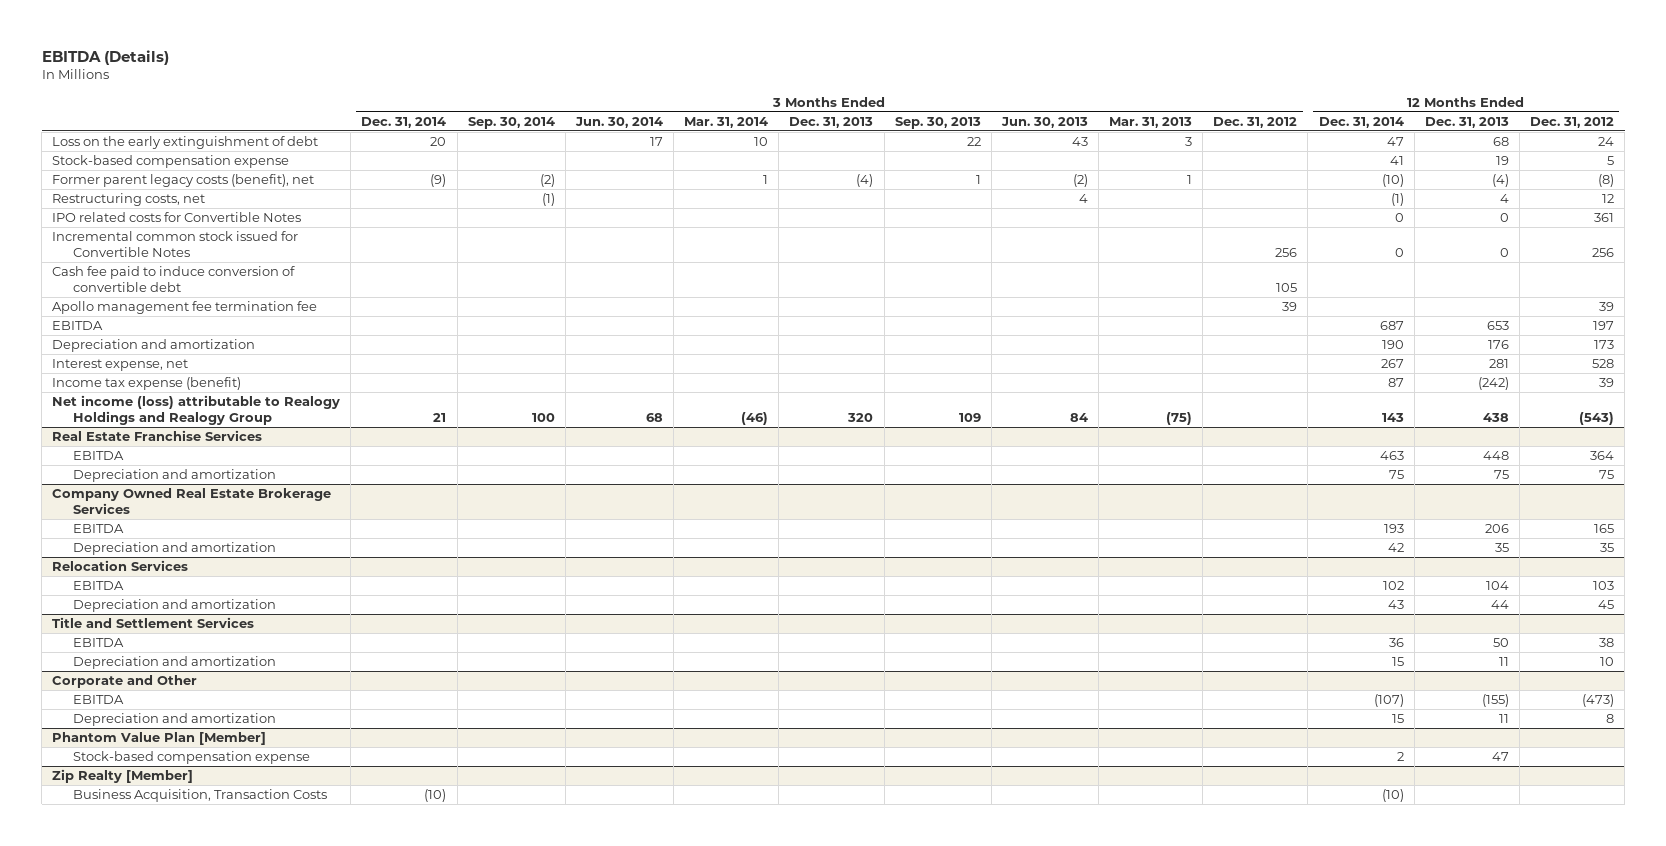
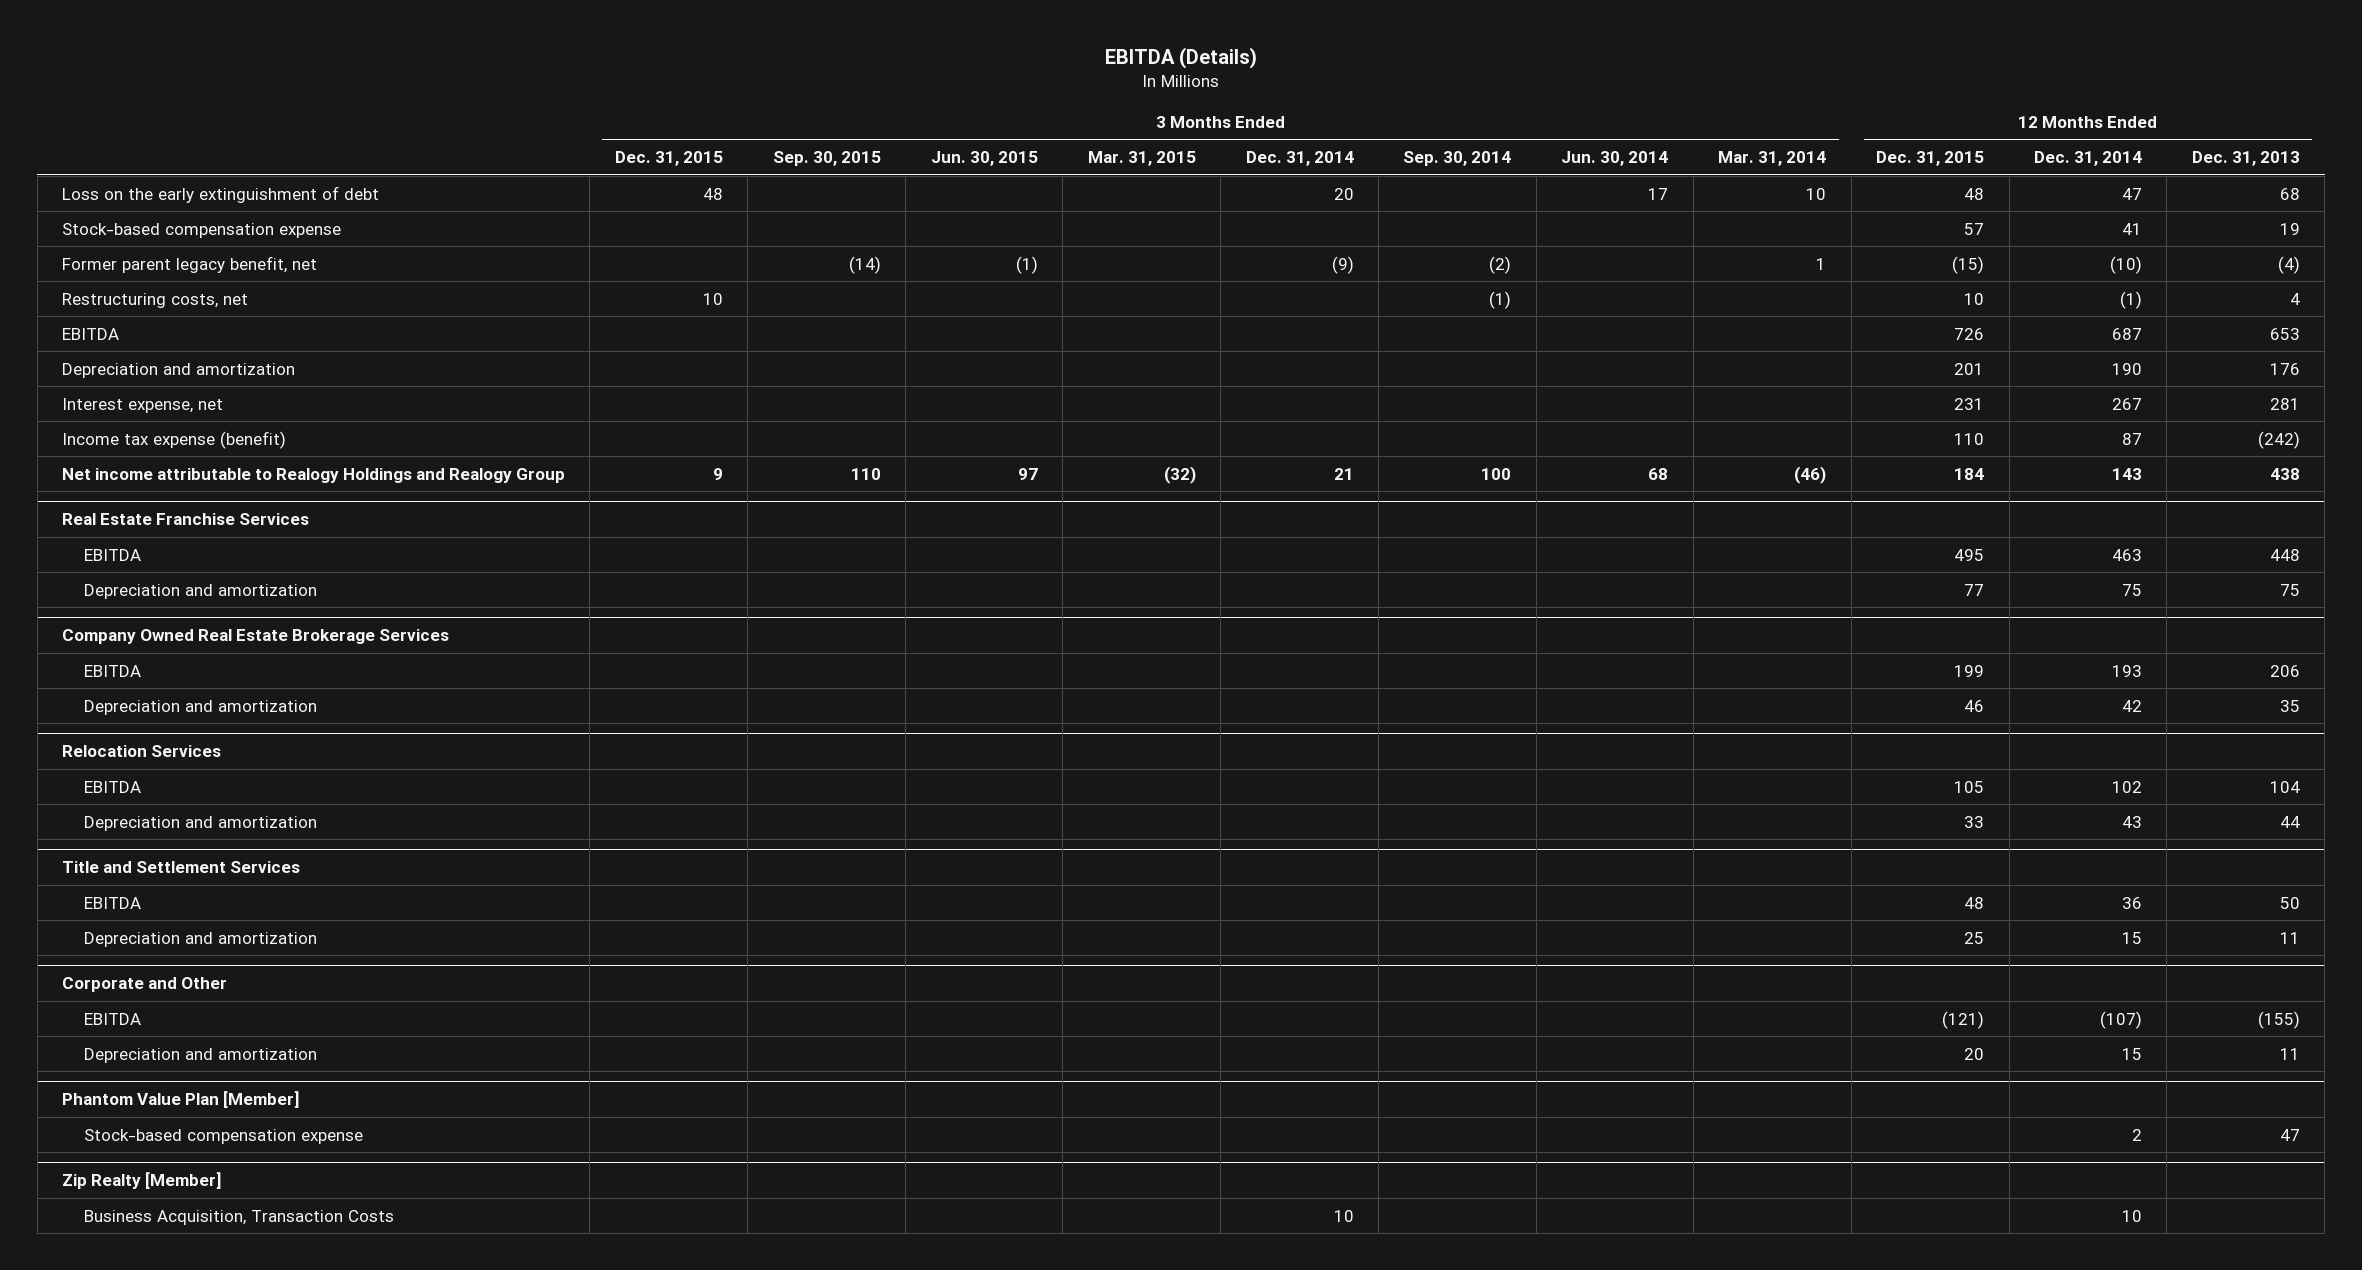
[789,116,874,128] Dec. 31, 2013 -> none
[894,116,981,129] Sep. 30, 2013 -> none
[1000,116,1088,128] Jun. 30, 2013 -> none
[1109,116,1193,128] Mar. 31, 2013 -> none
[1213,116,1298,128] Dec. 31, 2012 -> none
[1530,116,1615,128] Dec. 31, 2012 -> none
none -> [614,151,723,167] Dec. 31, 2015
none -> [772,151,881,167] Sep. 30, 2015
none -> [930,151,1038,167] Jun. 30, 2015
none -> [1087,151,1196,167] Mar. 31, 2015
none -> [1876,151,1985,167] Dec. 31, 2015
[52,174,315,188] Former parent legacy costs (benefit), net -> [62,255,318,273] Former parent legacy benefit, net
[52,212,302,223] IPO related costs for Convertible Notes -> none
[52,231,299,257] Incremental common stock issued for Convertible Notes -> none
[52,266,296,292] Cash fee paid to induce conversion of convertible debt -> none
[52,301,318,315] Apollo management fee termination fee -> none
[52,395,341,425] Net income (loss) attributable to Realogy Holdings and Realogy Group -> [62,467,566,483] Net income attributable to Realogy Holdings and Realogy Group
[424,789,447,803] (10) -> [1333,1209,1354,1222] 10
[1381,789,1404,803] (10) -> [2122,1209,2143,1222] 10

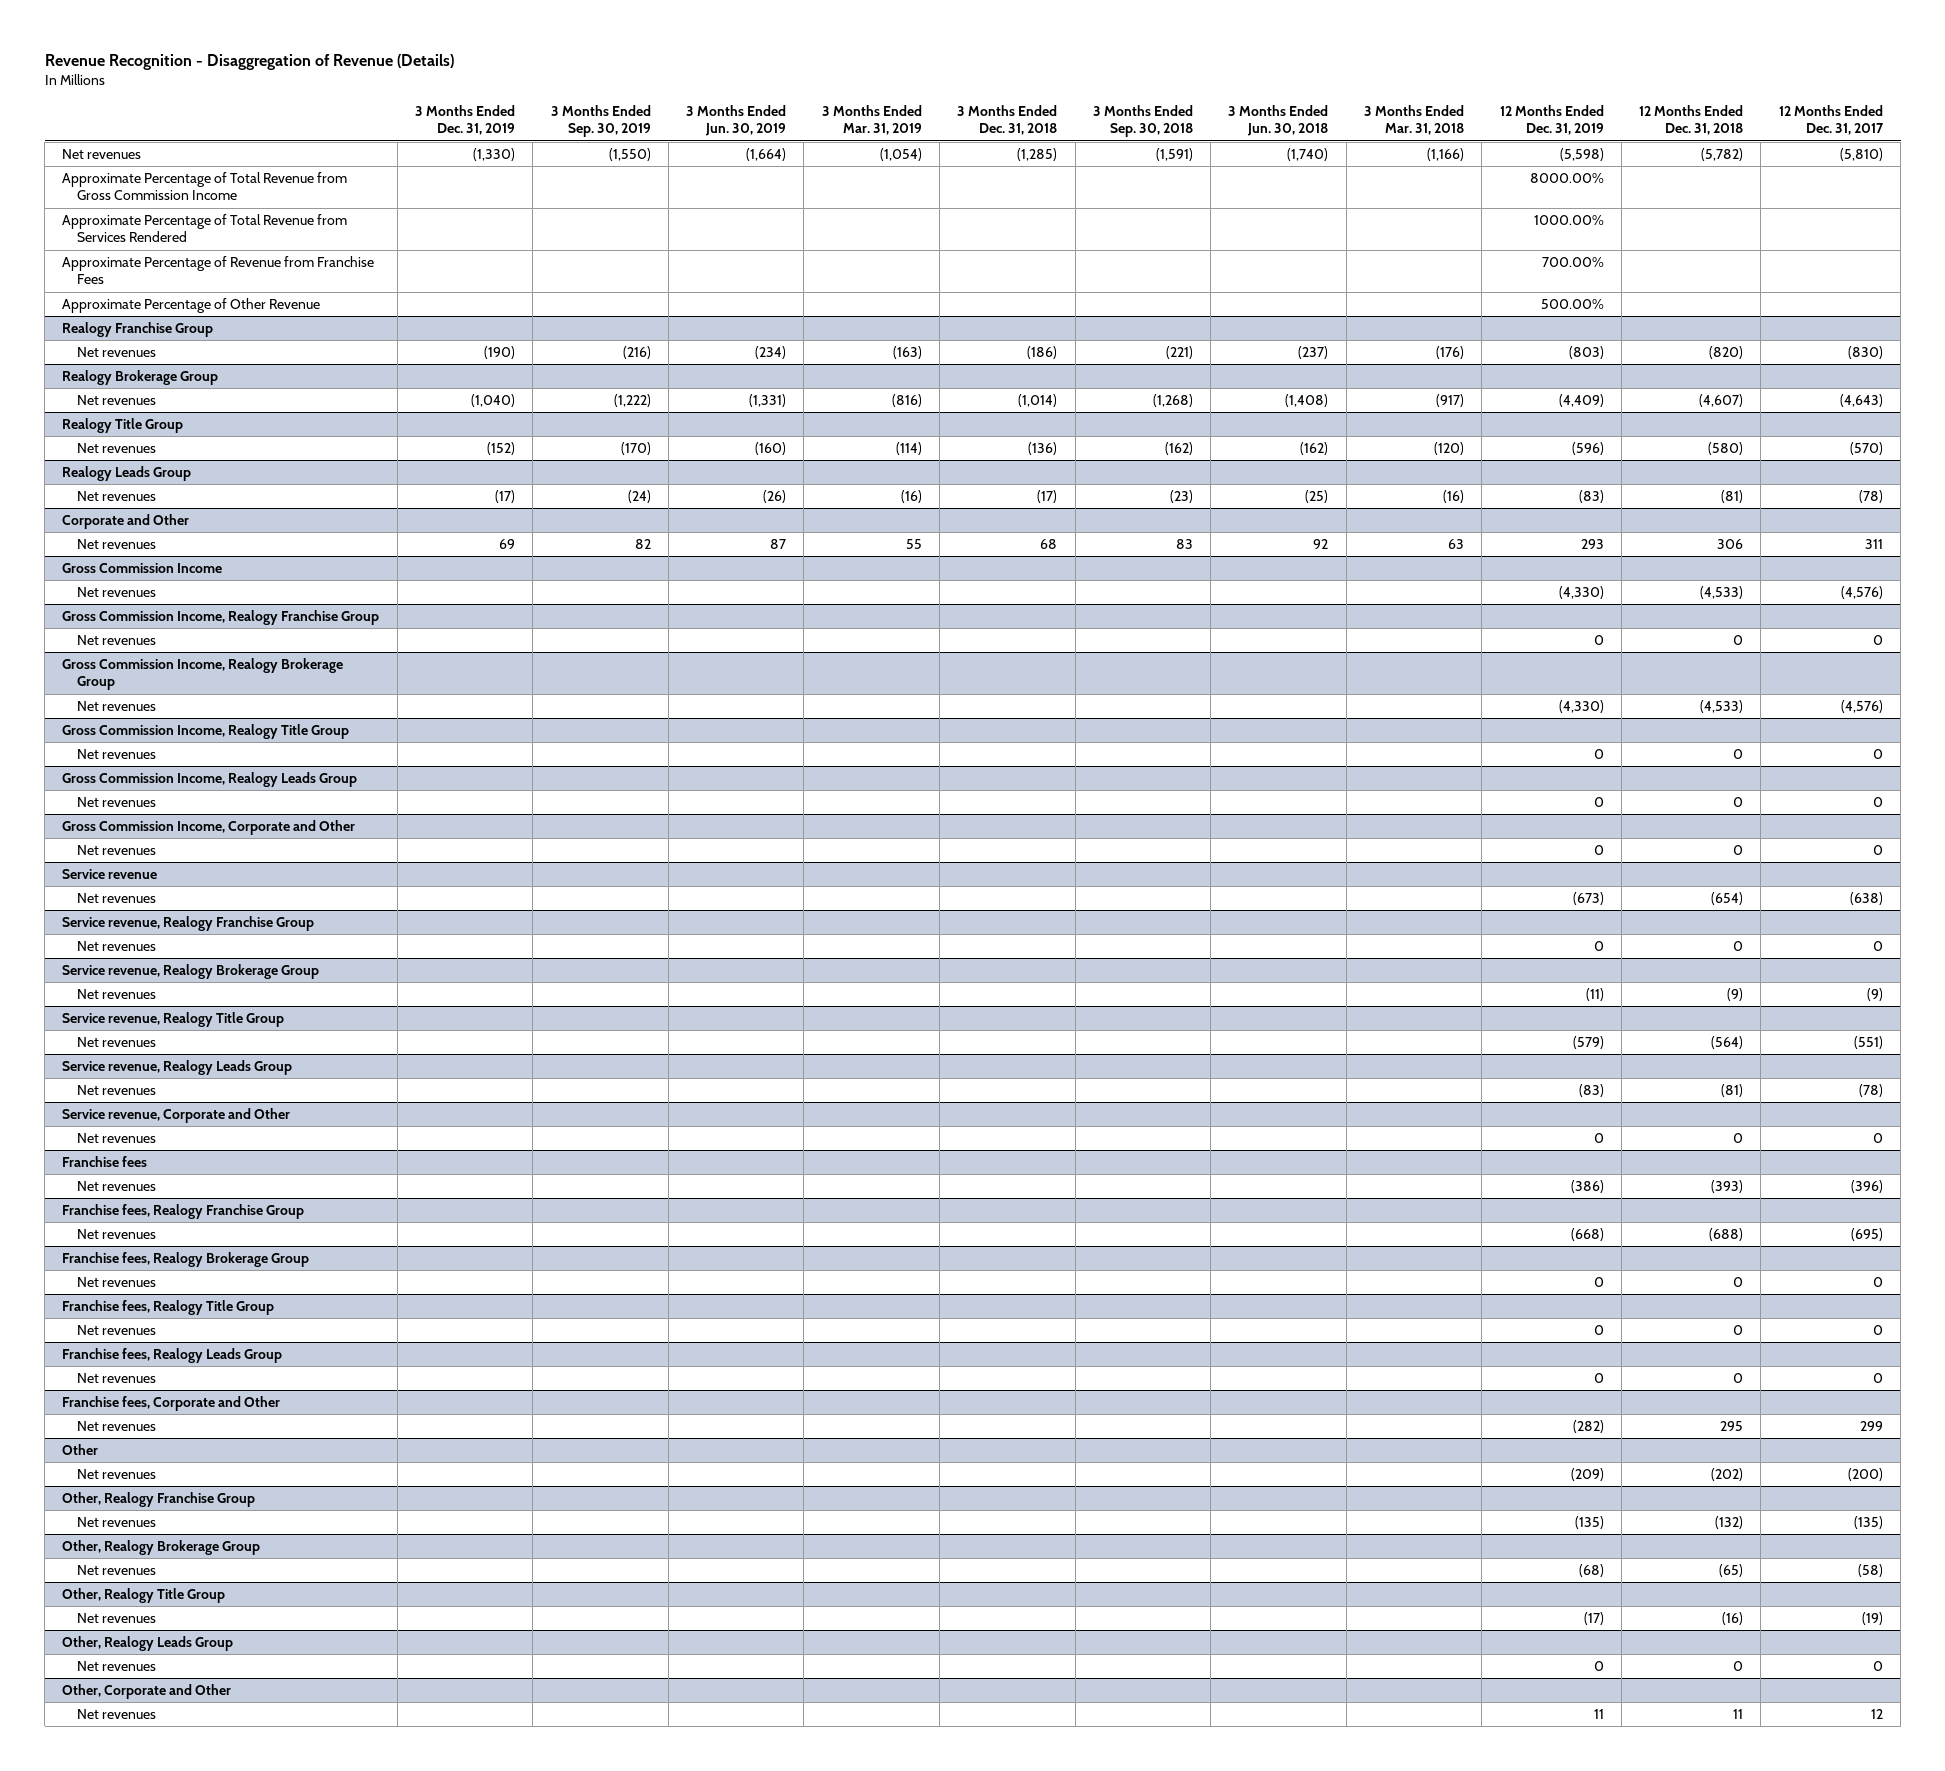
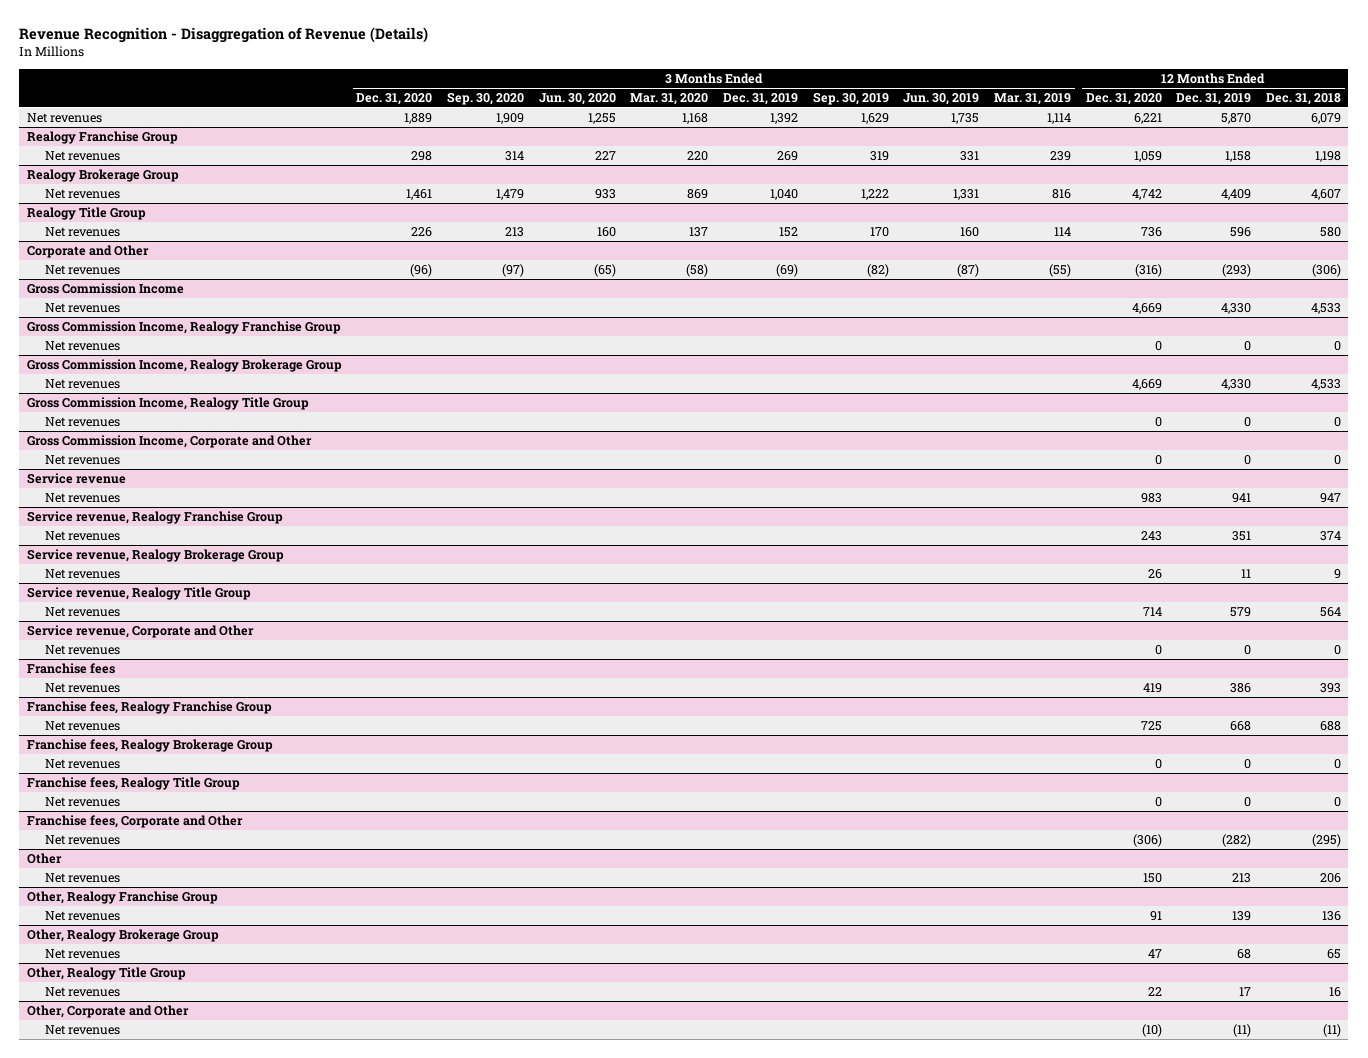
[957,105,1058,136] 3 Months Ended Dec. 31, 2018 -> none
[1092,105,1193,138] 3 Months Ended Sep. 30, 2018 -> none
[1228,105,1329,137] 3 Months Ended Jun. 30, 2018 -> none
[1364,105,1465,136] 3 Months Ended Mar. 31, 2018 -> none
[1778,105,1884,136] 12 Months Ended Dec. 31, 2017 -> none
none -> [356,93,433,106] Dec. 31, 2020
none -> [447,92,525,106] Sep. 30, 2020
none -> [538,93,616,106] Jun. 30, 2020
none -> [630,93,709,106] Mar. 31, 2020
none -> [1085,93,1162,106] Dec. 31, 2020
[62,172,348,201] Approximate Percentage of Total Revenue from Gross Commission Income -> none
[62,214,348,243] Approximate Percentage of Total Revenue from Services Rendered -> none
[62,256,375,285] Approximate Percentage of Revenue from Franchise Fees -> none
[62,298,321,314] Approximate Percentage of Other Revenue -> none
[473,148,516,162] (1,330) -> [769,113,798,125] 1,392
[608,148,651,162] (1,550) -> [860,113,889,125] 1,629
[746,148,787,162] (1,664) -> [951,113,980,125] 1,735
[879,148,922,162] (1,054) -> [1046,113,1071,125] 1,114
[1559,148,1604,162] (5,598) -> [1221,113,1252,125] 5,870
[1701,148,1744,162] (5,782) -> [1310,113,1341,125] 6,079
[484,346,516,360] (190) -> [776,151,798,162] 269
[622,346,651,360] (216) -> [869,151,889,162] 319
[755,346,787,360] (234) -> [960,151,980,162] 331
[892,346,922,360] (163) -> [1049,151,1071,162] 239
[1568,346,1604,360] (803) -> [1225,151,1252,163] 1,158
[1709,346,1744,360] (820) -> [1314,151,1341,163] 1,198
[471,394,516,408] (1,040) -> [769,189,798,201] 1,040
[613,394,651,408] (1,222) -> [860,189,889,201] 1,222
[749,394,787,408] (1,331) -> [953,189,980,201] 1,331
[891,394,922,408] (816) -> [1051,189,1071,200] 816
[1558,394,1604,408] (4,409) -> [1221,189,1252,201] 4,409
[1699,394,1744,408] (4,607) -> [1310,189,1341,201] 4,607
[62,466,192,482] Realogy Leads Group -> none
[77,491,157,502] Net revenues -> none
[487,442,516,456] (152) -> [778,227,798,238] 152
[620,442,651,456] (170) -> [869,227,889,238] 170
[755,442,787,456] (160) -> [960,227,980,238] 160
[895,442,922,456] (114) -> [1053,227,1071,237] 114
[1571,442,1604,456] (596) -> [1230,227,1252,238] 596
[1708,442,1744,456] (580) -> [1319,227,1341,238] 580
[499,539,516,550] 69 -> [775,264,798,278] (69)
[634,539,651,550] 82 -> [866,264,889,278] (82)
[770,539,787,550] 87 -> [957,264,980,278] (87)
[905,539,922,550] 55 -> [1048,264,1071,278] (55)
[1580,539,1604,550] 293 -> [1222,264,1252,278] (293)
[1717,539,1744,550] 306 -> [1311,264,1341,278] (306)
[1558,586,1604,600] (4,330) -> [1221,303,1252,315] 4,330
[1700,586,1744,600] (4,533) -> [1310,303,1341,315] 4,533
[1558,700,1604,714] (4,330) -> [1221,379,1252,391] 4,330
[1700,700,1744,714] (4,533) -> [1310,379,1341,391] 4,533
[62,772,358,788] Gross Commission Income, Realogy Leads Group -> none
[77,797,157,808] Net revenues -> none
[1572,892,1604,906] (673) -> [1232,493,1252,504] 941
[1711,892,1744,906] (654) -> [1319,493,1341,504] 947
[1593,941,1604,952] 0 -> [1232,531,1252,542] 351
[1733,941,1744,952] 0 -> [1319,531,1341,542] 374
[1585,988,1604,1002] (11) -> [1241,569,1252,579] 11
[1727,988,1744,1002] (9) -> [1333,569,1341,580] 9
[62,1060,293,1076] Service revenue, Realogy Leads Group -> none
[77,1085,157,1096] Net revenues -> none
[1572,1036,1604,1050] (579) -> [1230,607,1252,618] 579
[1711,1036,1744,1050] (564) -> [1319,607,1341,618] 564
[1570,1180,1604,1194] (386) -> [1230,683,1252,694] 386
[1711,1180,1744,1194] (393) -> [1319,683,1341,694] 393
[1570,1228,1604,1242] (668) -> [1230,721,1252,732] 668
[1709,1228,1744,1242] (688) -> [1319,721,1341,732] 688
[62,1348,283,1364] Franchise fees, Realogy Leads Group -> none
[77,1373,157,1384] Net revenues -> none
[1720,1421,1744,1432] 295 -> [1311,834,1341,848] (295)
[1570,1468,1604,1482] (209) -> [1232,873,1252,884] 213
[1711,1468,1744,1482] (202) -> [1319,873,1341,884] 206
[1574,1516,1604,1530] (135) -> [1232,911,1252,922] 139
[1715,1516,1744,1530] (132) -> [1321,911,1341,922] 136
[1578,1564,1604,1578] (68) -> [1237,949,1252,960] 68
[1719,1564,1744,1578] (65) -> [1326,949,1341,960] 65
[62,1636,234,1652] Other, Realogy Leads Group -> none
[77,1661,157,1672] Net revenues -> none
[1583,1612,1604,1626] (17) -> [1239,987,1252,997] 17
[1722,1612,1744,1626] (16) -> [1328,987,1341,998] 16
[1593,1709,1604,1720] 11 -> [1233,1024,1252,1038] (11)
[1733,1709,1744,1720] 11 -> [1322,1024,1341,1038] (11)

